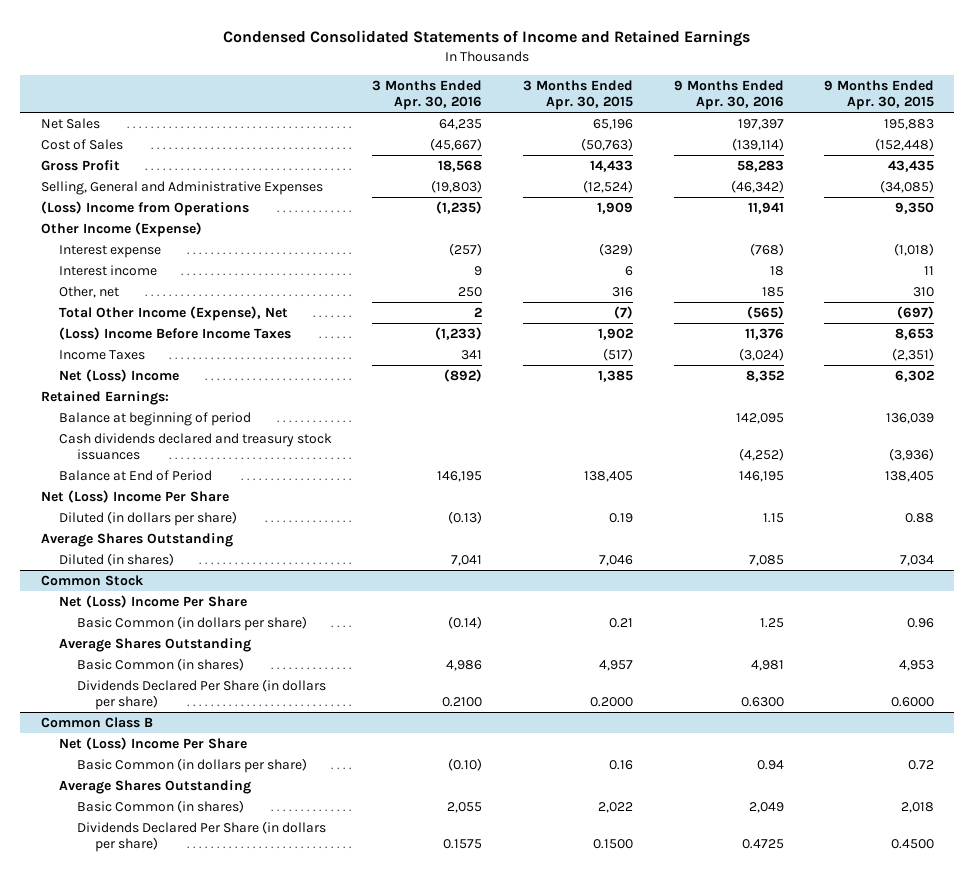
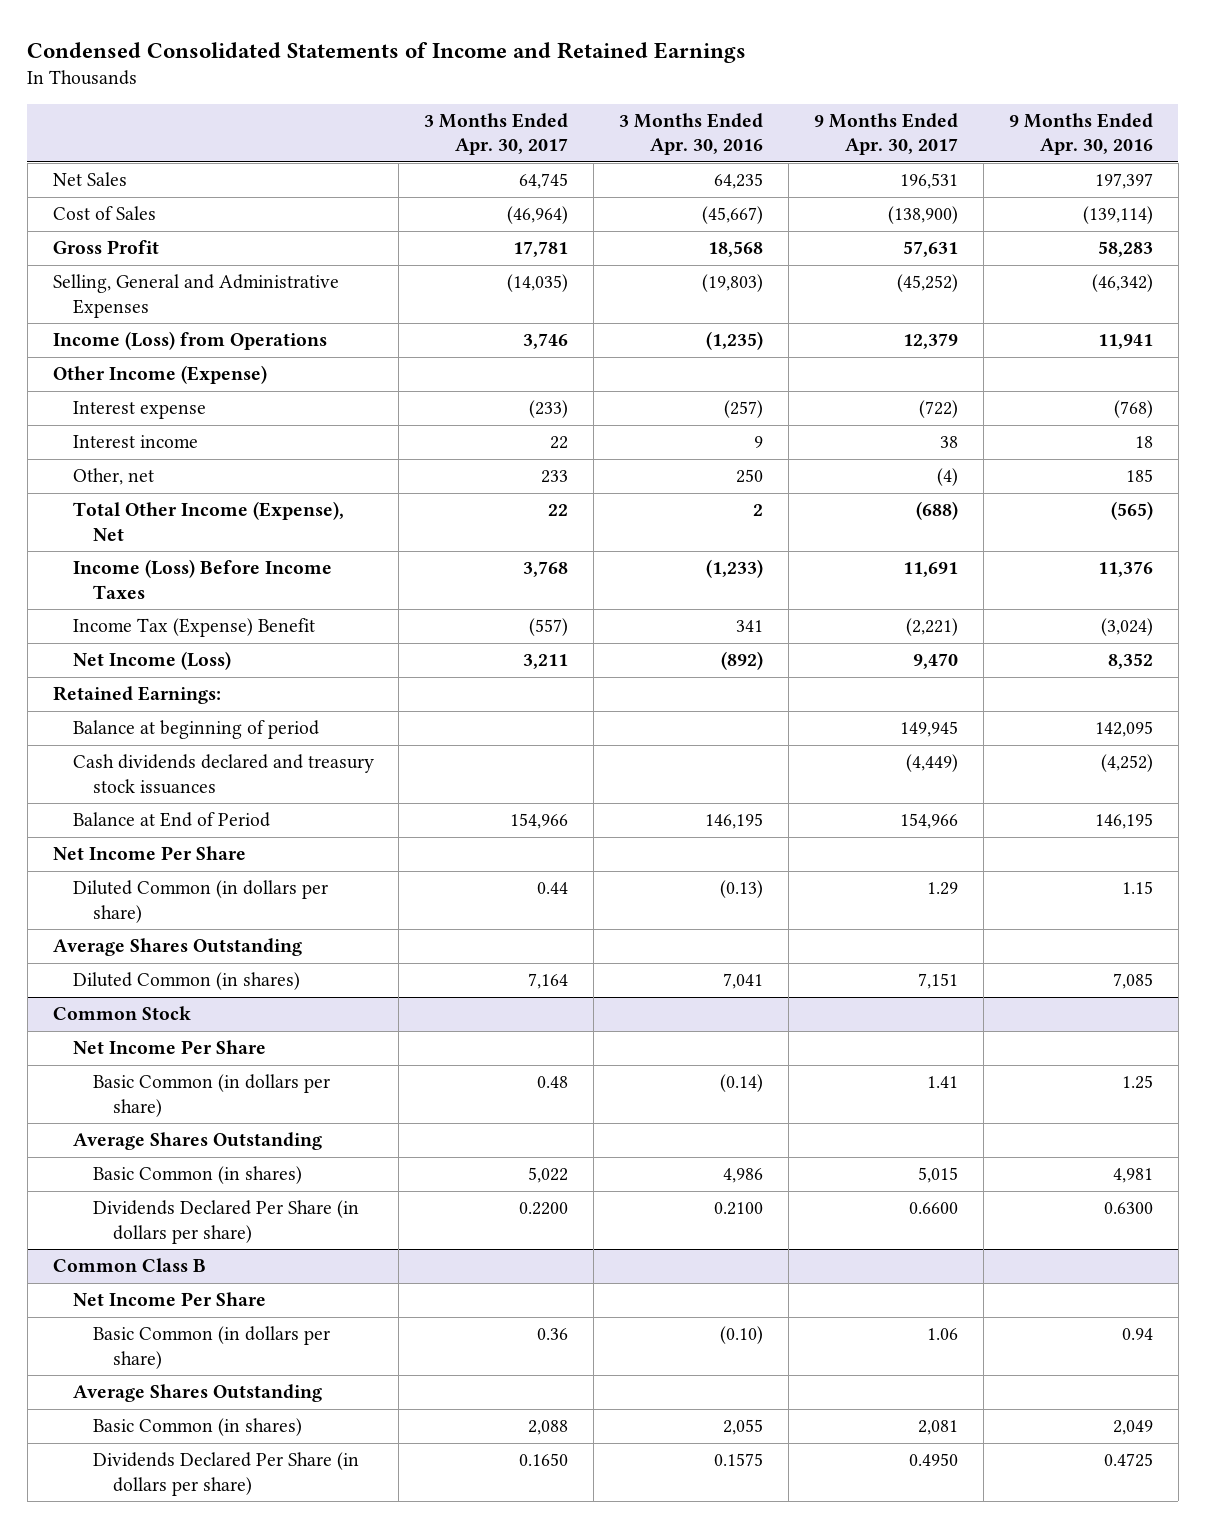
[522,79,633,111] 3 Months Ended Apr. 30, 2015 -> none
[824,79,935,111] 9 Months Ended Apr. 30, 2015 -> none
none -> [424,112,569,156] 3 Months Ended Apr. 30, 2017
none -> [813,112,958,156] 9 Months Ended Apr. 30, 2017
[40,200,249,216] (Loss) Income from Operations -> [52,331,327,351] Income (Loss) from Operations
[58,326,291,340] (Loss) Income Before Income Taxes -> [72,559,332,599] Income (Loss) Before Income Taxes
[58,349,145,360] Income Taxes -> [72,618,315,638] Income Tax (Expense) Benefit
[58,368,179,382] Net (Loss) Income -> [72,651,231,671] Net Income (Loss)
[40,489,229,503] Net (Loss) Income Per Share -> [52,846,246,861] Net Income Per Share
[58,510,237,526] Diluted (in dollars per share) -> [72,880,328,923] Diluted Common (in dollars per share)
[58,552,174,566] Diluted (in shares) -> [72,972,300,991] Diluted Common (in shares)
[58,594,247,608] Net (Loss) Income Per Share -> [72,1040,266,1055] Net Income Per Share
[58,736,247,750] Net (Loss) Income Per Share -> [72,1292,266,1307] Net Income Per Share

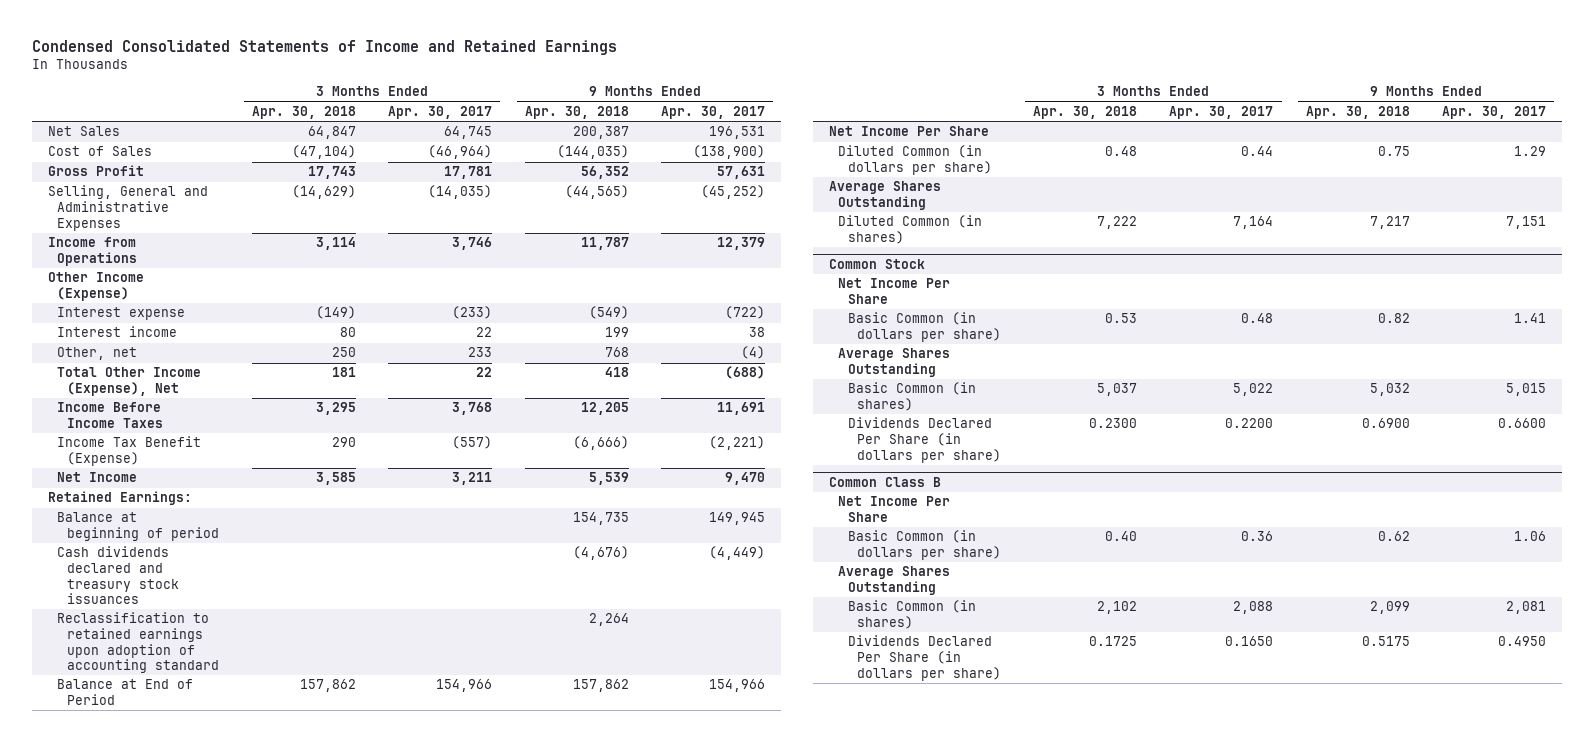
[619,112,764,156] 3 Months Ended Apr. 30, 2016 -> none
[1008,112,1153,156] 9 Months Ended Apr. 30, 2016 -> none
none -> [252,105,357,119] Apr. 30, 2018
none -> [524,105,629,119] Apr. 30, 2018
[52,331,327,351] Income (Loss) from Operations -> [48,237,138,267] Income from Operations
[72,559,332,599] Income (Loss) Before Income Taxes -> [57,402,163,429] Income Before Income Taxes
[72,618,315,638] Income Tax (Expense) Benefit -> [57,436,202,467] Income Tax Benefit (Expense)
[72,651,231,671] Net Income (Loss) -> [57,472,138,483] Net Income
none -> [57,612,219,674] Reclassification to retained earnings upon adoption of accounting standard

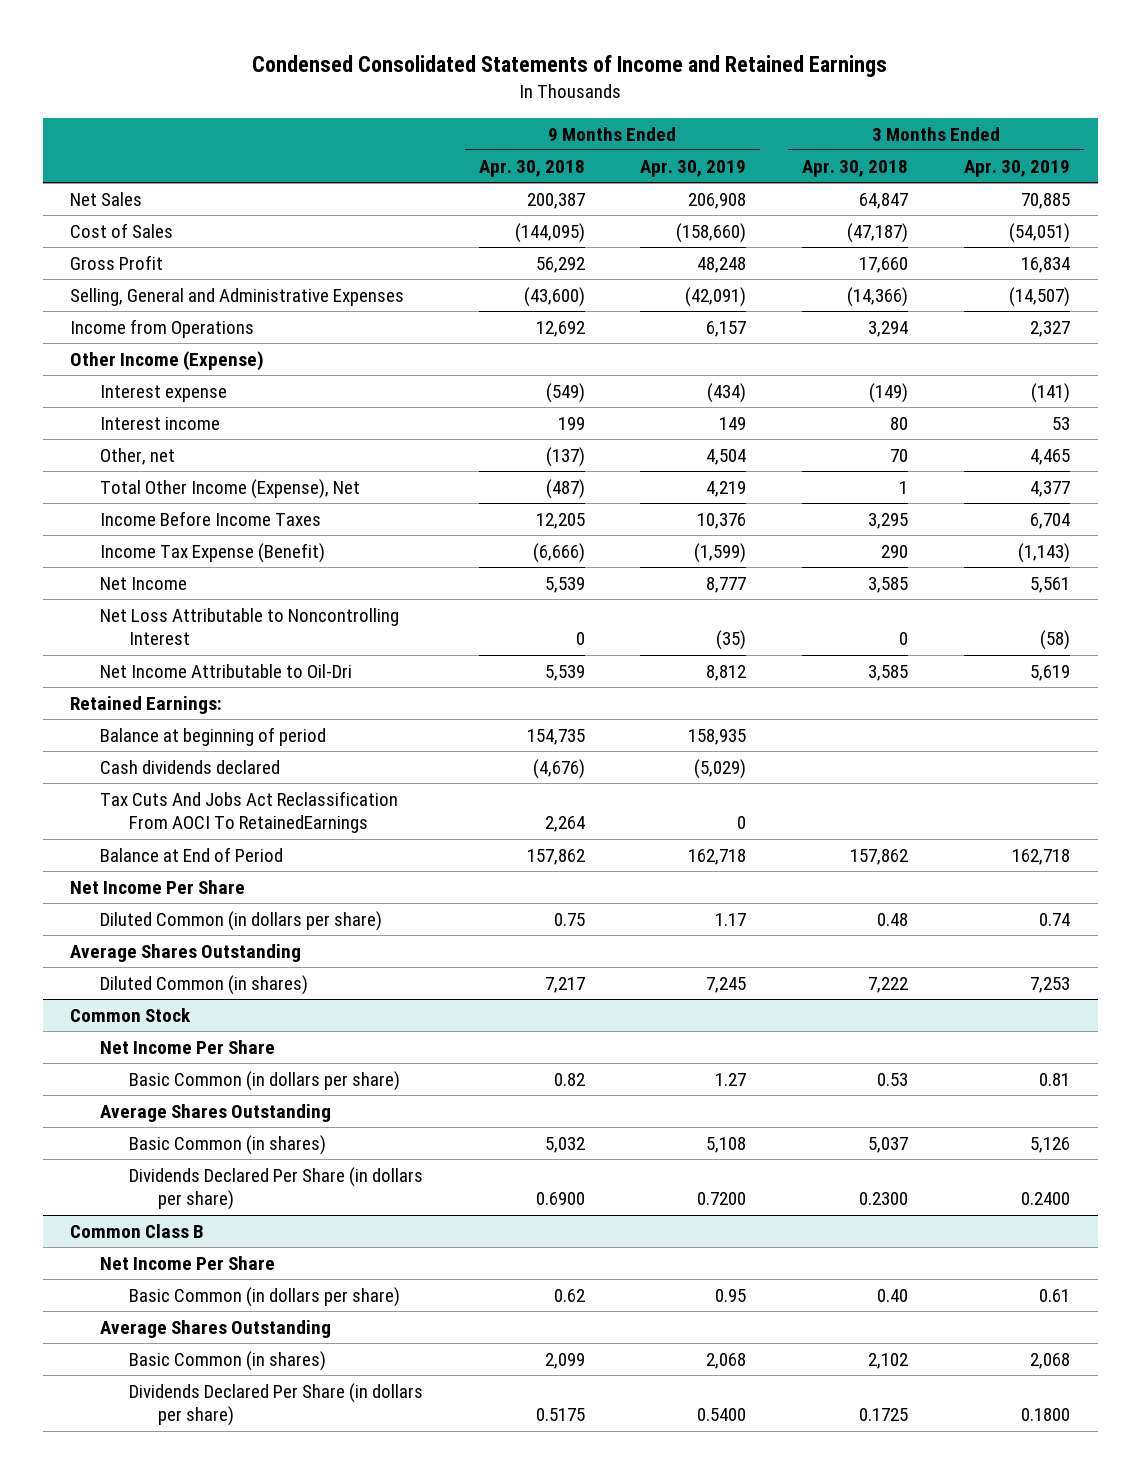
[388,105,493,119] Apr. 30, 2017 -> none
[660,105,765,119] Apr. 30, 2017 -> none
none -> [640,159,747,177] Apr. 30, 2019
none -> [963,159,1070,177] Apr. 30, 2019
[292,145,357,160] (47,104) -> [846,222,908,243] (47,187)
[556,145,629,160] (144,035) -> [514,222,585,243] (144,095)
[308,166,357,180] 17,743 -> [858,256,908,273] 17,660
[580,166,629,180] 56,352 -> [535,256,585,273] 56,292
[292,185,357,200] (14,629) -> [846,286,908,307] (14,366)
[564,185,629,200] (44,565) -> [523,286,585,307] (43,600)
[316,237,357,251] 3,114 -> [867,320,908,337] 3,294
[580,237,629,251] 11,787 -> [535,320,585,337] 12,692
[332,347,357,358] 250 -> [889,448,908,462] 70
[604,347,629,358] 768 -> [545,446,585,467] (137)
[332,367,357,378] 181 -> [898,480,908,494] 1
[604,367,629,378] 418 -> [545,478,585,499] (487)
[57,436,202,467] Income Tax Benefit (Expense) -> [99,542,325,563] Income Tax Expense (Benefit)
none -> [99,607,399,646] Net Loss Attributable to Noncontrolling Interest
none -> [99,663,352,678] Net Income Attributable to Oil-Dri
[57,546,179,605] Cash dividends declared and treasury stock issuances -> [99,759,280,774] Cash dividends declared
[57,612,219,674] Reclassification to retained earnings upon adoption of accounting standard -> [99,790,398,834] Tax Cuts And Jobs Act Reclassification From AOCI To RetainedEarnings

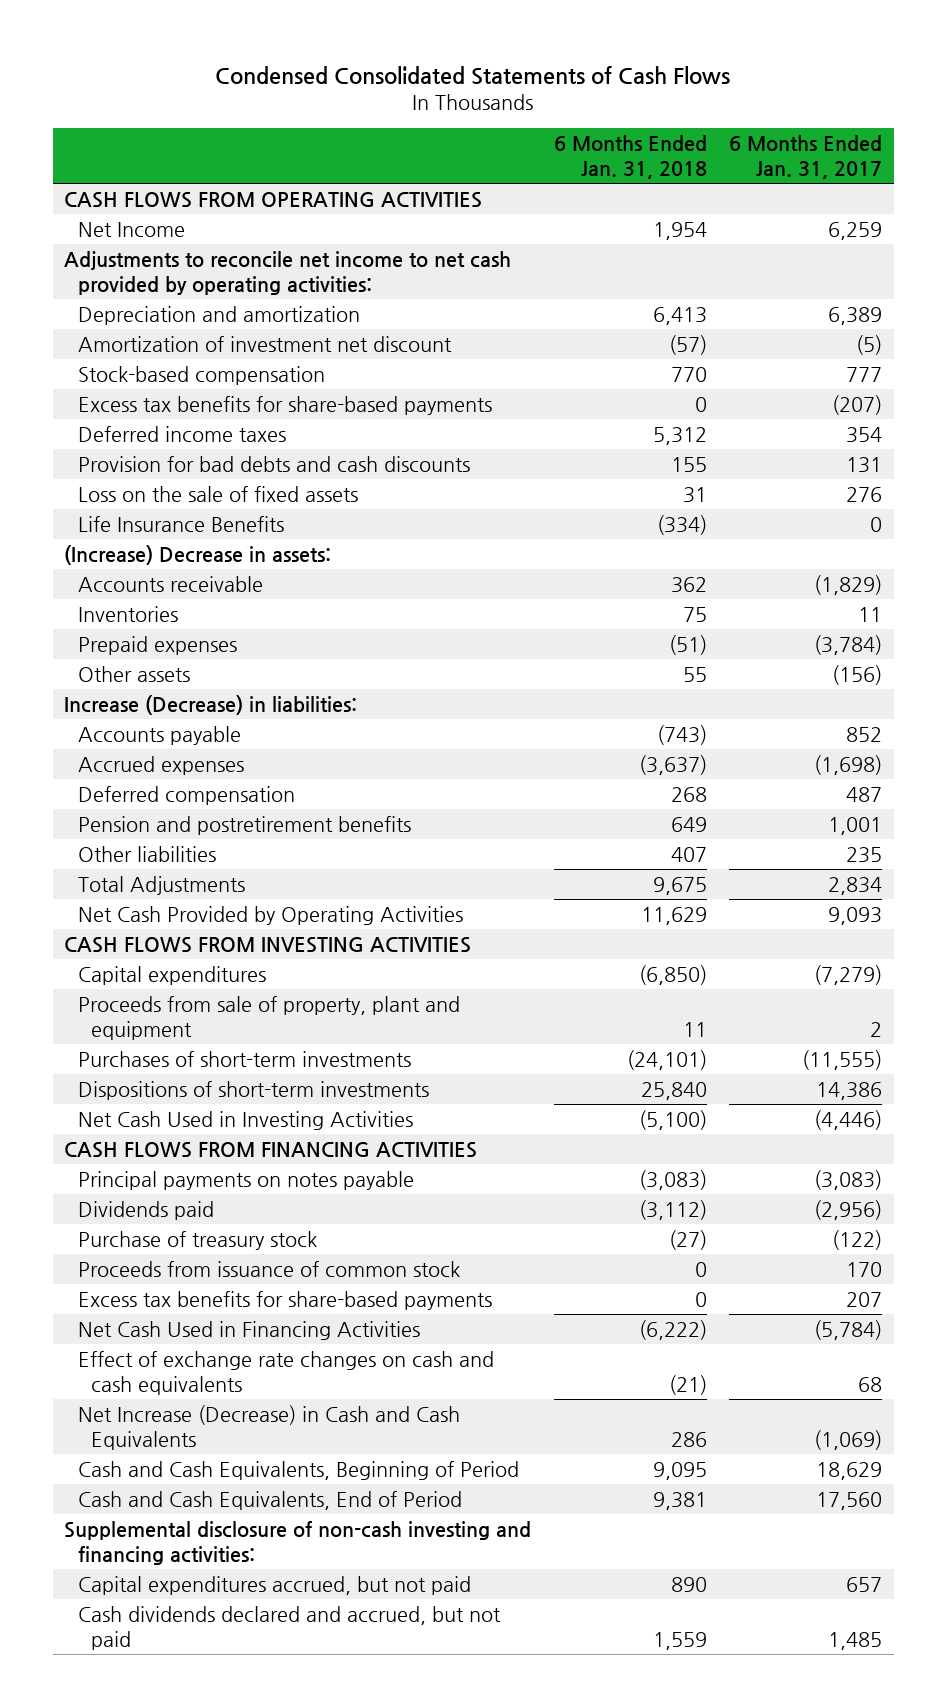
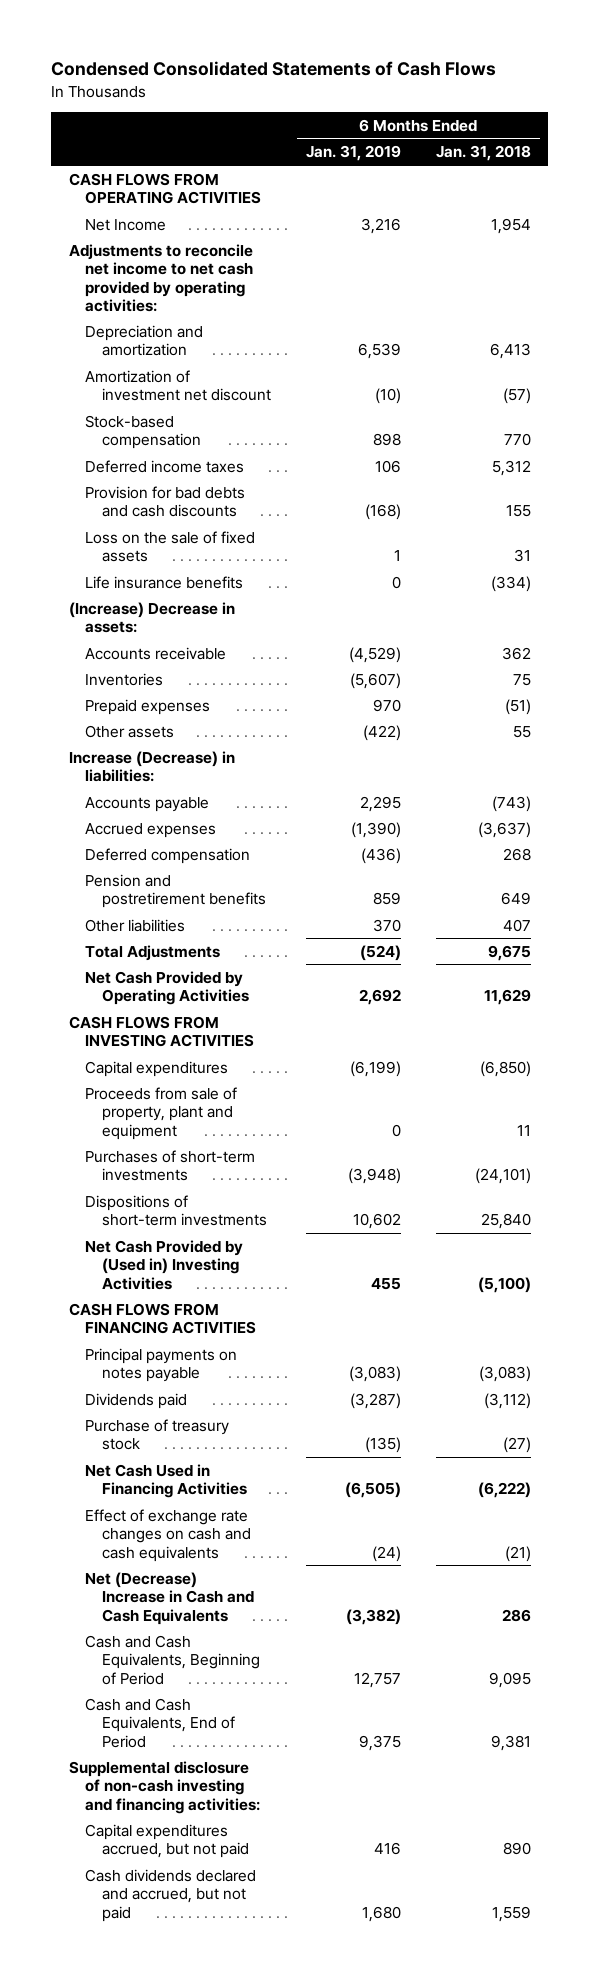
[729,135,883,180] 6 Months Ended Jan. 31, 2017 -> none
none -> [305,145,401,162] Jan. 31, 2019
[77,395,492,415] Excess tax benefits for share-based payments -> none
[77,515,284,532] Life Insurance Benefits -> [85,575,244,589] Life insurance benefits
[77,1110,413,1130] Net Cash Used in Investing Activities -> [85,1239,244,1290] Net Cash Provided by (Used in) Investing Activities
[77,1260,460,1277] Proceeds from issuance of common stock -> none
[77,1290,492,1310] Excess tax benefits for share-based payments -> none
[77,1404,460,1450] Net Increase (Decrease) in Cash and Cash Equivalents -> [85,1571,254,1625] Net (Decrease) Increase in Cash and Cash Equivalents

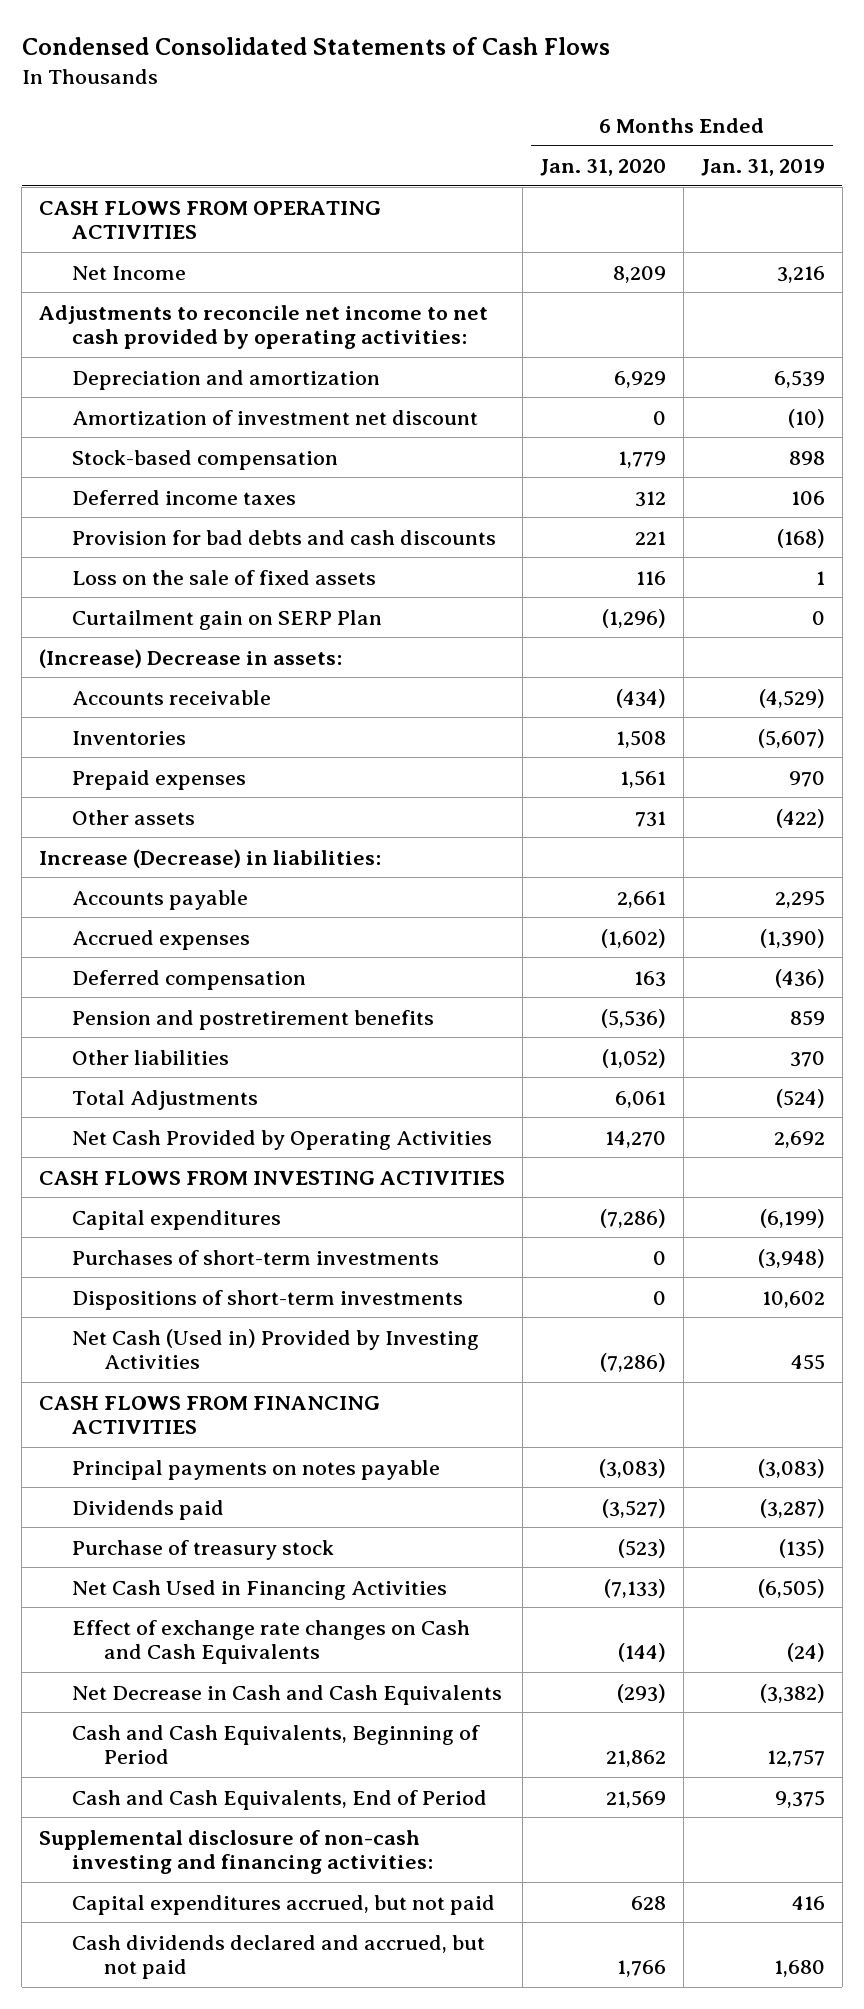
[435,145,531,162] Jan. 31, 2018 -> none
none -> [539,159,666,177] Jan. 31, 2020
[85,575,244,589] Life insurance benefits -> none
none -> [71,609,382,630] Curtailment gain on SERP Plan
[85,1086,238,1140] Proceeds from sale of property, plant and equipment -> none
[85,1239,244,1290] Net Cash Provided by (Used in) Investing Activities -> [71,1328,479,1370] Net Cash (Used in) Provided by Investing Activities
[85,1508,251,1562] Effect of exchange rate changes on cash and cash equivalents -> [71,1619,470,1665] Effect of exchange rate changes on Cash and Cash Equivalents
[85,1571,254,1625] Net (Decrease) Increase in Cash and Cash Equivalents -> [71,1684,502,1705] Net Decrease in Cash and Cash Equivalents

